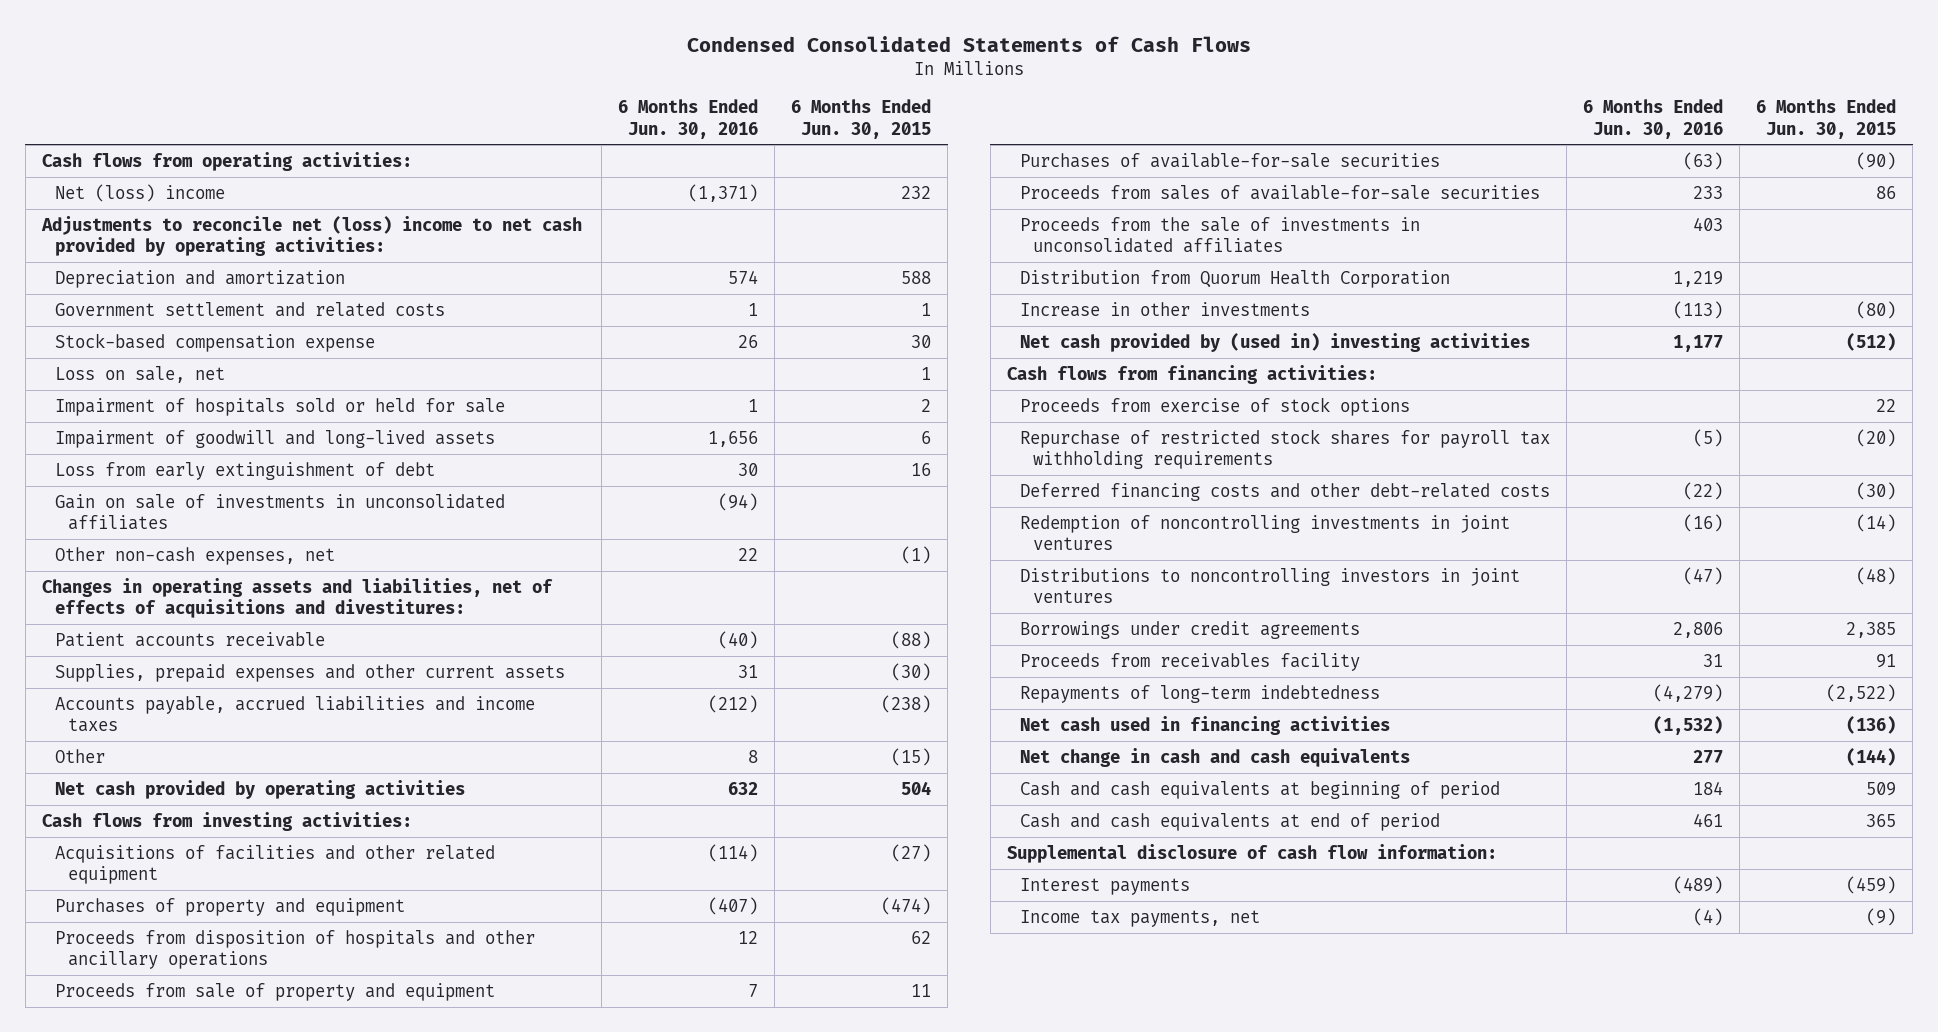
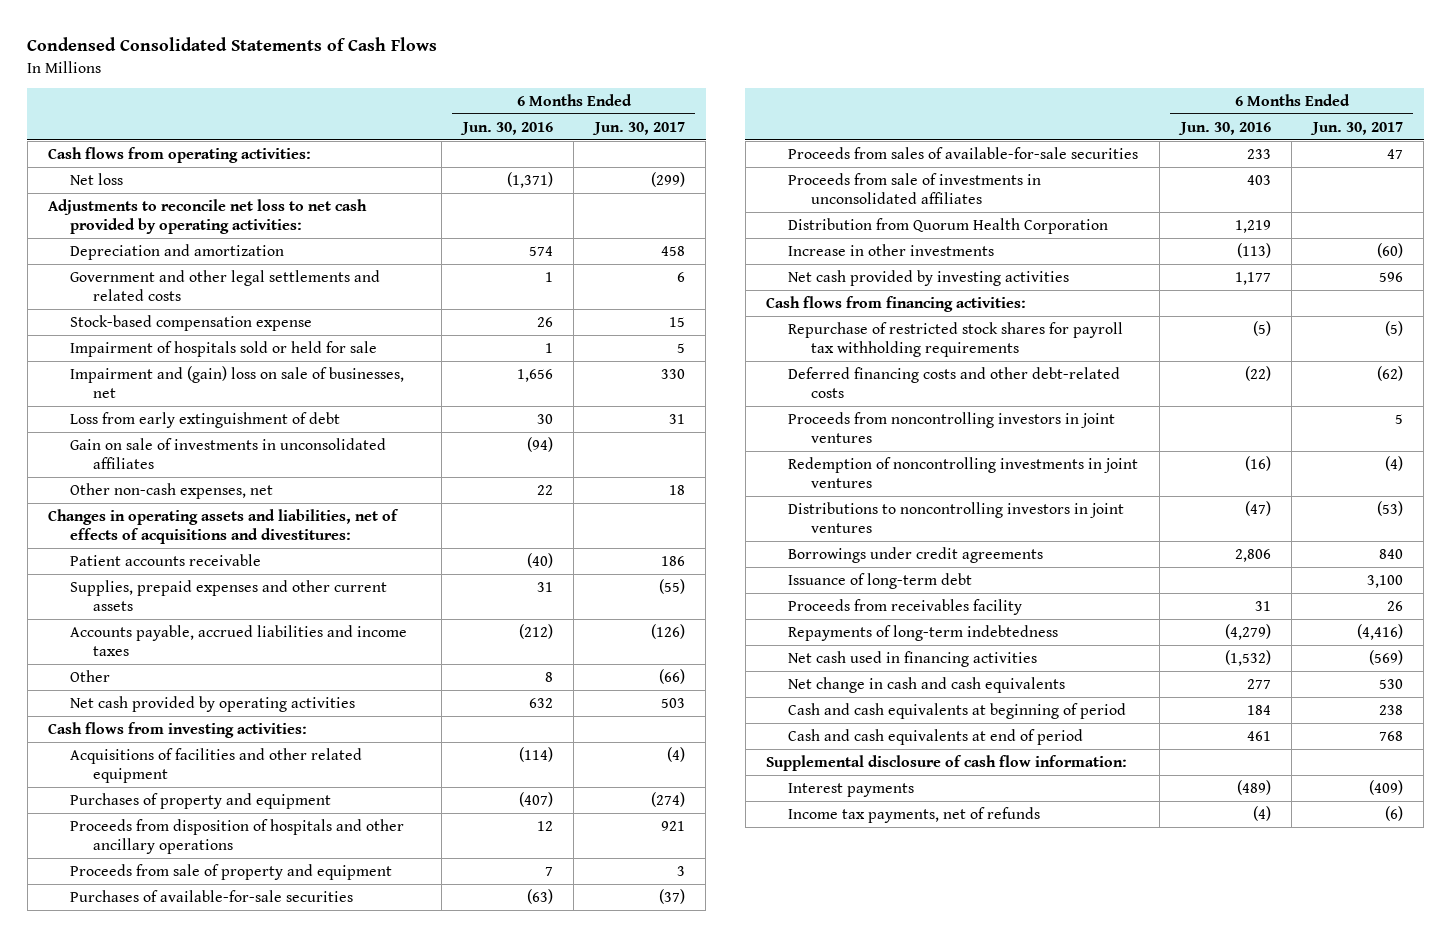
[791,99,932,139] 6 Months Ended Jun. 30, 2015 -> none
none -> [591,121,685,135] Jun. 30, 2017
[54,183,225,202] Net (loss) income -> [70,172,124,185] Net loss
[40,215,582,257] Adjustments to reconcile net (loss) income to net cash provided by operating activities: -> [48,198,368,235] Adjustments to reconcile net loss to net cash provided by operating activities:
[54,301,445,317] Government settlement and related costs -> [70,269,381,302] Government and other legal settlements and related costs
[54,365,225,383] Loss on sale, net -> none
[54,429,495,448] Impairment of goodwill and long-lived assets -> [70,365,405,399] Impairment and (gain) loss on sale of businesses, net
[1019,216,1420,254] Proceeds from the sale of investments in unconsolidated affiliates -> [788,172,1042,205] Proceeds from sale of investments in unconsolidated affiliates
[1019,332,1530,352] Net cash provided by (used in) investing activities -> [788,269,1070,286] Net cash provided by investing activities
[1019,396,1410,416] Proceeds from exercise of stock options -> none
none -> [788,411,1116,444] Proceeds from noncontrolling investors in joint ventures
none -> [788,572,973,589] Issuance of long-term debt
[1019,909,1260,927] Income tax payments, net -> [788,806,1041,823] Income tax payments, net of refunds

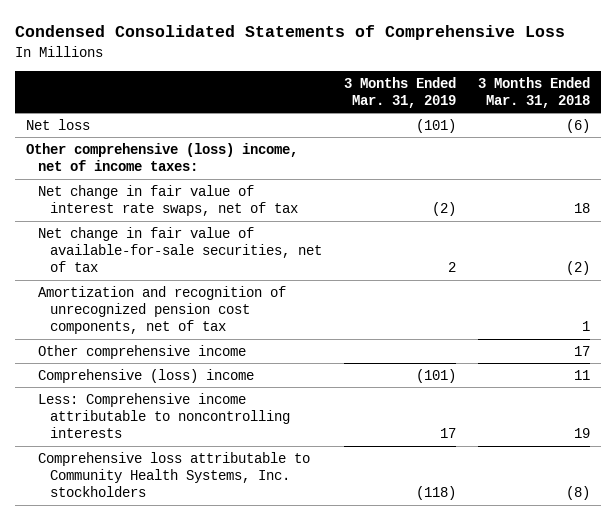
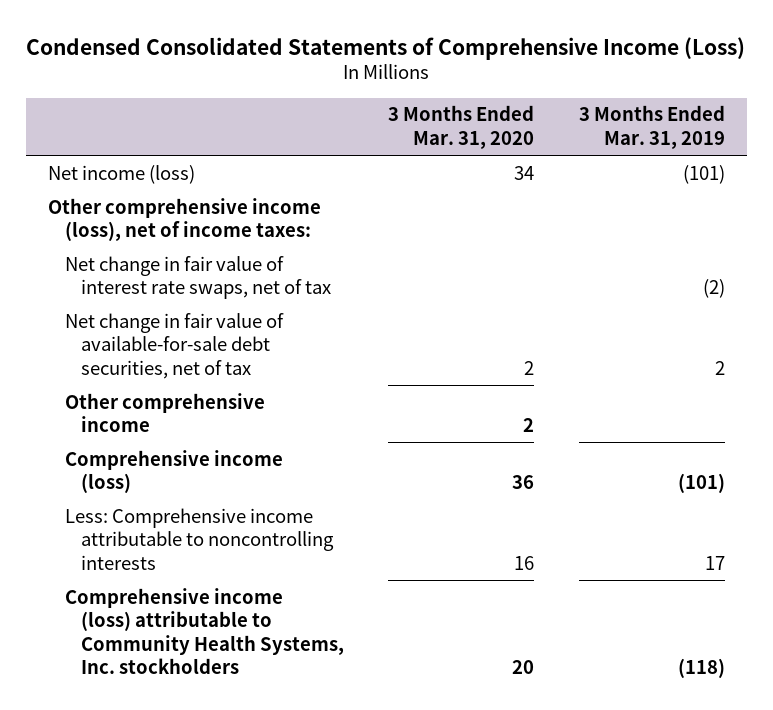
[15,25,566,41] Condensed Consolidated Statements of Comprehensive Loss -> [26,36,746,60] Condensed Consolidated Statements of Comprehensive Income (Loss)
[478,76,591,108] 3 Months Ended Mar. 31, 2018 -> none
none -> [388,105,535,149] 3 Months Ended Mar. 31, 2020
[26,118,91,130] Net loss -> [48,164,196,184] Net income (loss)
[26,142,299,172] Other comprehensive (loss) income, net of income taxes: -> [48,197,322,242] Other comprehensive income (loss), net of income taxes:
[38,285,287,335] Amortization and recognition of unrecognized pension cost components, net of tax -> none
[38,226,322,273] Net change in fair value of available-for-sale securities, net of tax -> [64,312,284,379] Net change in fair value of available-for-sale debt securities, net of tax
[38,368,255,383] Comprehensive (loss) income -> [64,449,283,494] Comprehensive income (loss)
[38,451,311,498] Comprehensive loss attributable to Community Health Systems, Inc. stockholders -> [64,587,345,675] Comprehensive income (loss) attributable to Community Health Systems, Inc. stockholders

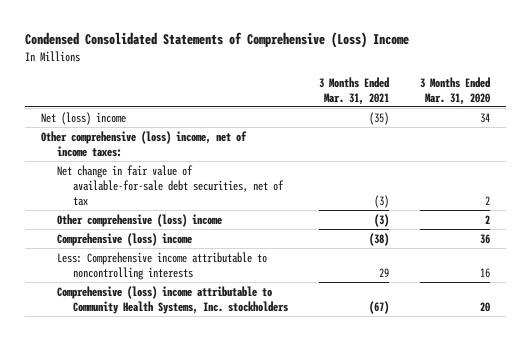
[26,36,746,60] Condensed Consolidated Statements of Comprehensive Income (Loss) -> [25,32,410,49] Condensed Consolidated Statements of Comprehensive (Loss) Income
[578,105,725,149] 3 Months Ended Mar. 31, 2019 -> none
none -> [319,76,390,105] 3 Months Ended Mar. 31, 2021
[64,255,332,300] Net change in fair value of interest rate swaps, net of tax -> none
[48,164,196,184] Net income (loss) -> [40,111,126,125] Net (loss) income
[48,197,322,242] Other comprehensive income (loss), net of income taxes: -> [40,130,247,157] Other comprehensive (loss) income, net of income taxes:
[64,392,265,433] Other comprehensive income -> [57,213,223,227] Other comprehensive (loss) income
[64,449,283,494] Comprehensive income (loss) -> [57,232,193,246] Comprehensive (loss) income
[64,587,345,675] Comprehensive income (loss) attributable to Community Health Systems, Inc. stockholders -> [57,285,289,314] Comprehensive (loss) income attributable to Community Health Systems, Inc. stockholders

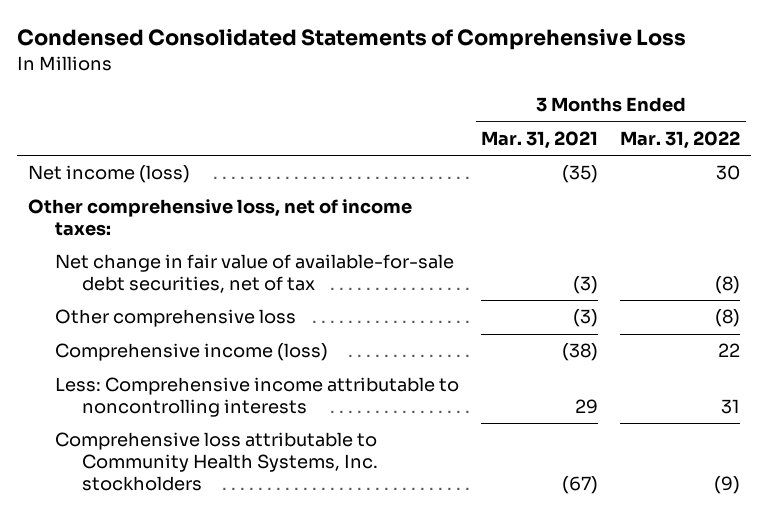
[25,32,410,49] Condensed Consolidated Statements of Comprehensive (Loss) Income -> [17,28,687,51] Condensed Consolidated Statements of Comprehensive Loss
[420,76,491,105] 3 Months Ended Mar. 31, 2020 -> none
none -> [620,131,741,150] Mar. 31, 2022
[40,111,126,125] Net (loss) income -> [28,165,191,184] Net income (loss)
[40,130,247,157] Other comprehensive (loss) income, net of income taxes: -> [28,199,413,237] Other comprehensive loss, net of income taxes:
[57,213,223,227] Other comprehensive (loss) income -> [55,309,297,328] Other comprehensive loss
[57,232,193,246] Comprehensive (loss) income -> [55,343,329,362] Comprehensive income (loss)
[57,285,289,314] Comprehensive (loss) income attributable to Community Health Systems, Inc. stockholders -> [55,432,378,491] Comprehensive loss attributable to Community Health Systems, Inc. stockholders

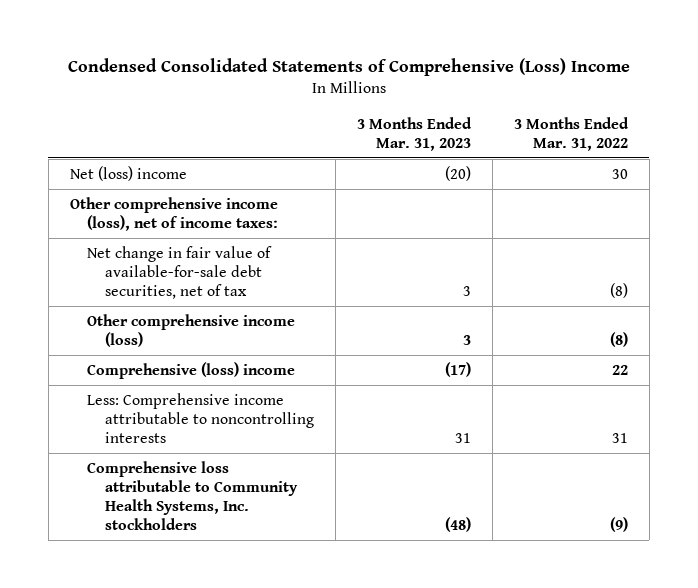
[17,28,687,51] Condensed Consolidated Statements of Comprehensive Loss -> [67,58,630,77] Condensed Consolidated Statements of Comprehensive (Loss) Income
[481,131,599,150] Mar. 31, 2021 -> none
none -> [356,116,472,151] 3 Months Ended Mar. 31, 2023
[28,165,191,184] Net income (loss) -> [69,165,187,181] Net (loss) income
[28,199,413,237] Other comprehensive loss, net of income taxes: -> [69,196,279,231] Other comprehensive income (loss), net of income taxes:
[55,309,297,328] Other comprehensive loss -> [87,313,296,347] Other comprehensive income (loss)
[55,343,329,362] Comprehensive income (loss) -> [87,361,296,379] Comprehensive (loss) income

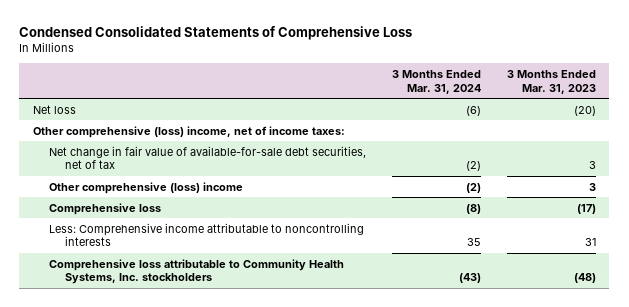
[67,58,630,77] Condensed Consolidated Statements of Comprehensive (Loss) Income -> [19,25,413,40] Condensed Consolidated Statements of Comprehensive Loss
[513,116,629,151] 3 Months Ended Mar. 31, 2022 -> none
none -> [391,69,481,94] 3 Months Ended Mar. 31, 2024
[69,165,187,181] Net (loss) income -> [32,104,76,114] Net loss
[69,196,279,231] Other comprehensive income (loss), net of income taxes: -> [32,125,345,138] Other comprehensive (loss) income, net of income taxes:
[87,313,296,347] Other comprehensive income (loss) -> [48,181,243,194] Other comprehensive (loss) income
[87,361,296,379] Comprehensive (loss) income -> [48,202,161,215] Comprehensive loss

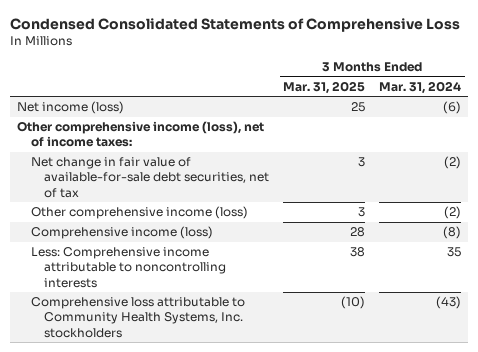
[507,69,597,94] 3 Months Ended Mar. 31, 2023 -> none
none -> [283,80,366,94] Mar. 31, 2025
[32,104,76,114] Net loss -> [16,101,124,115] Net income (loss)
[32,125,345,138] Other comprehensive (loss) income, net of income taxes: -> [16,121,264,148] Other comprehensive income (loss), net of income taxes:
[48,181,243,194] Other comprehensive (loss) income -> [30,206,248,220] Other comprehensive income (loss)
[48,202,161,215] Comprehensive loss -> [30,226,213,240] Comprehensive income (loss)

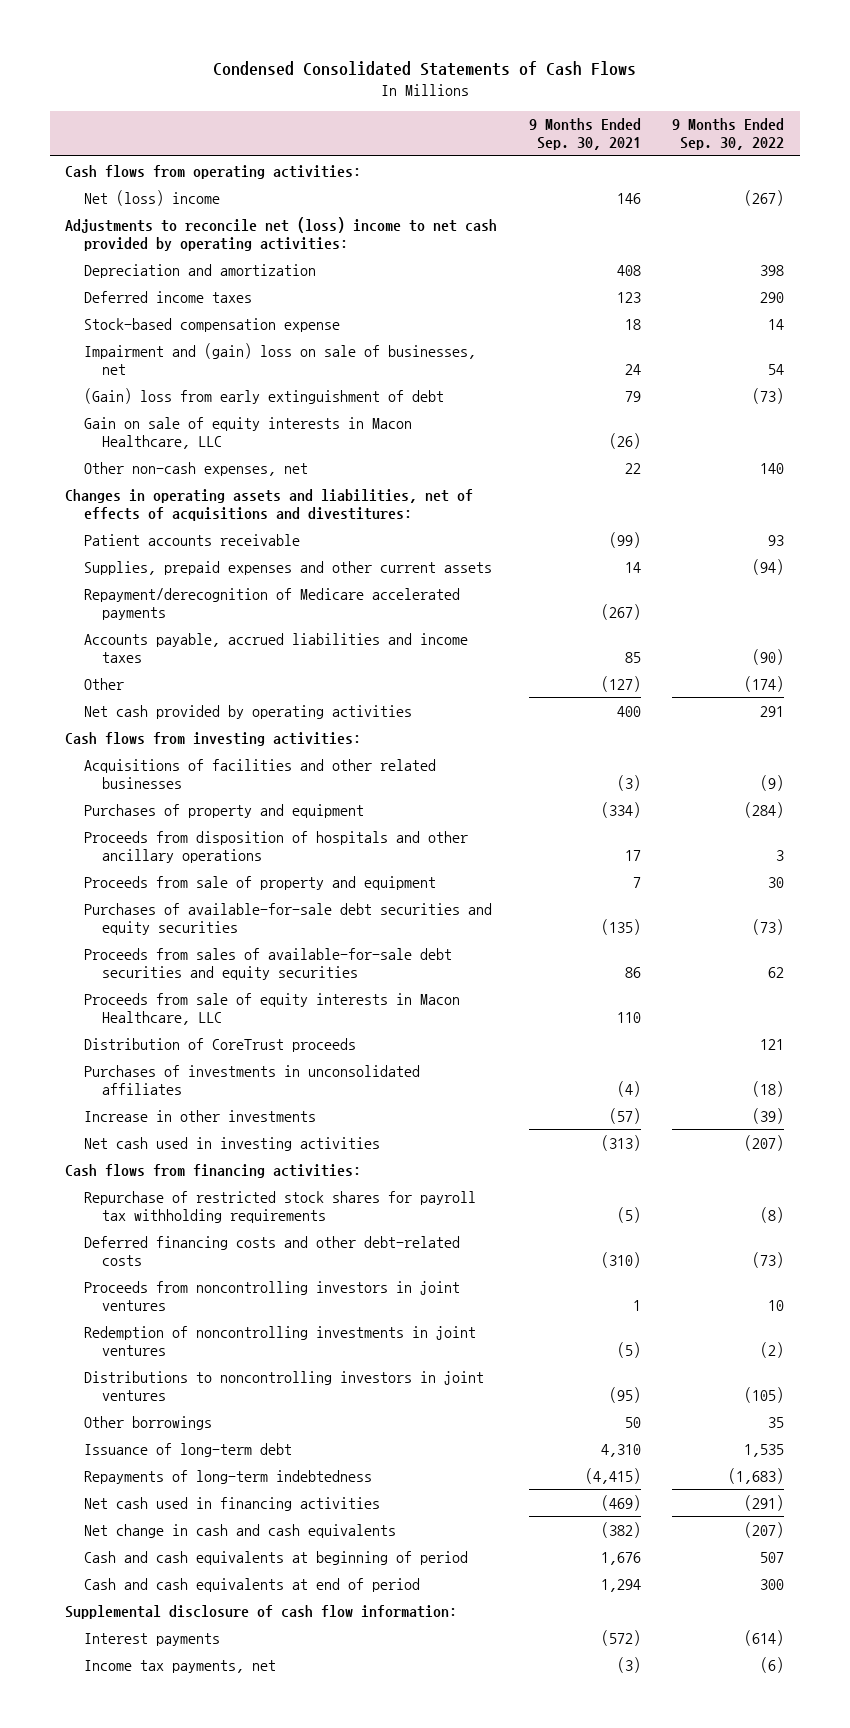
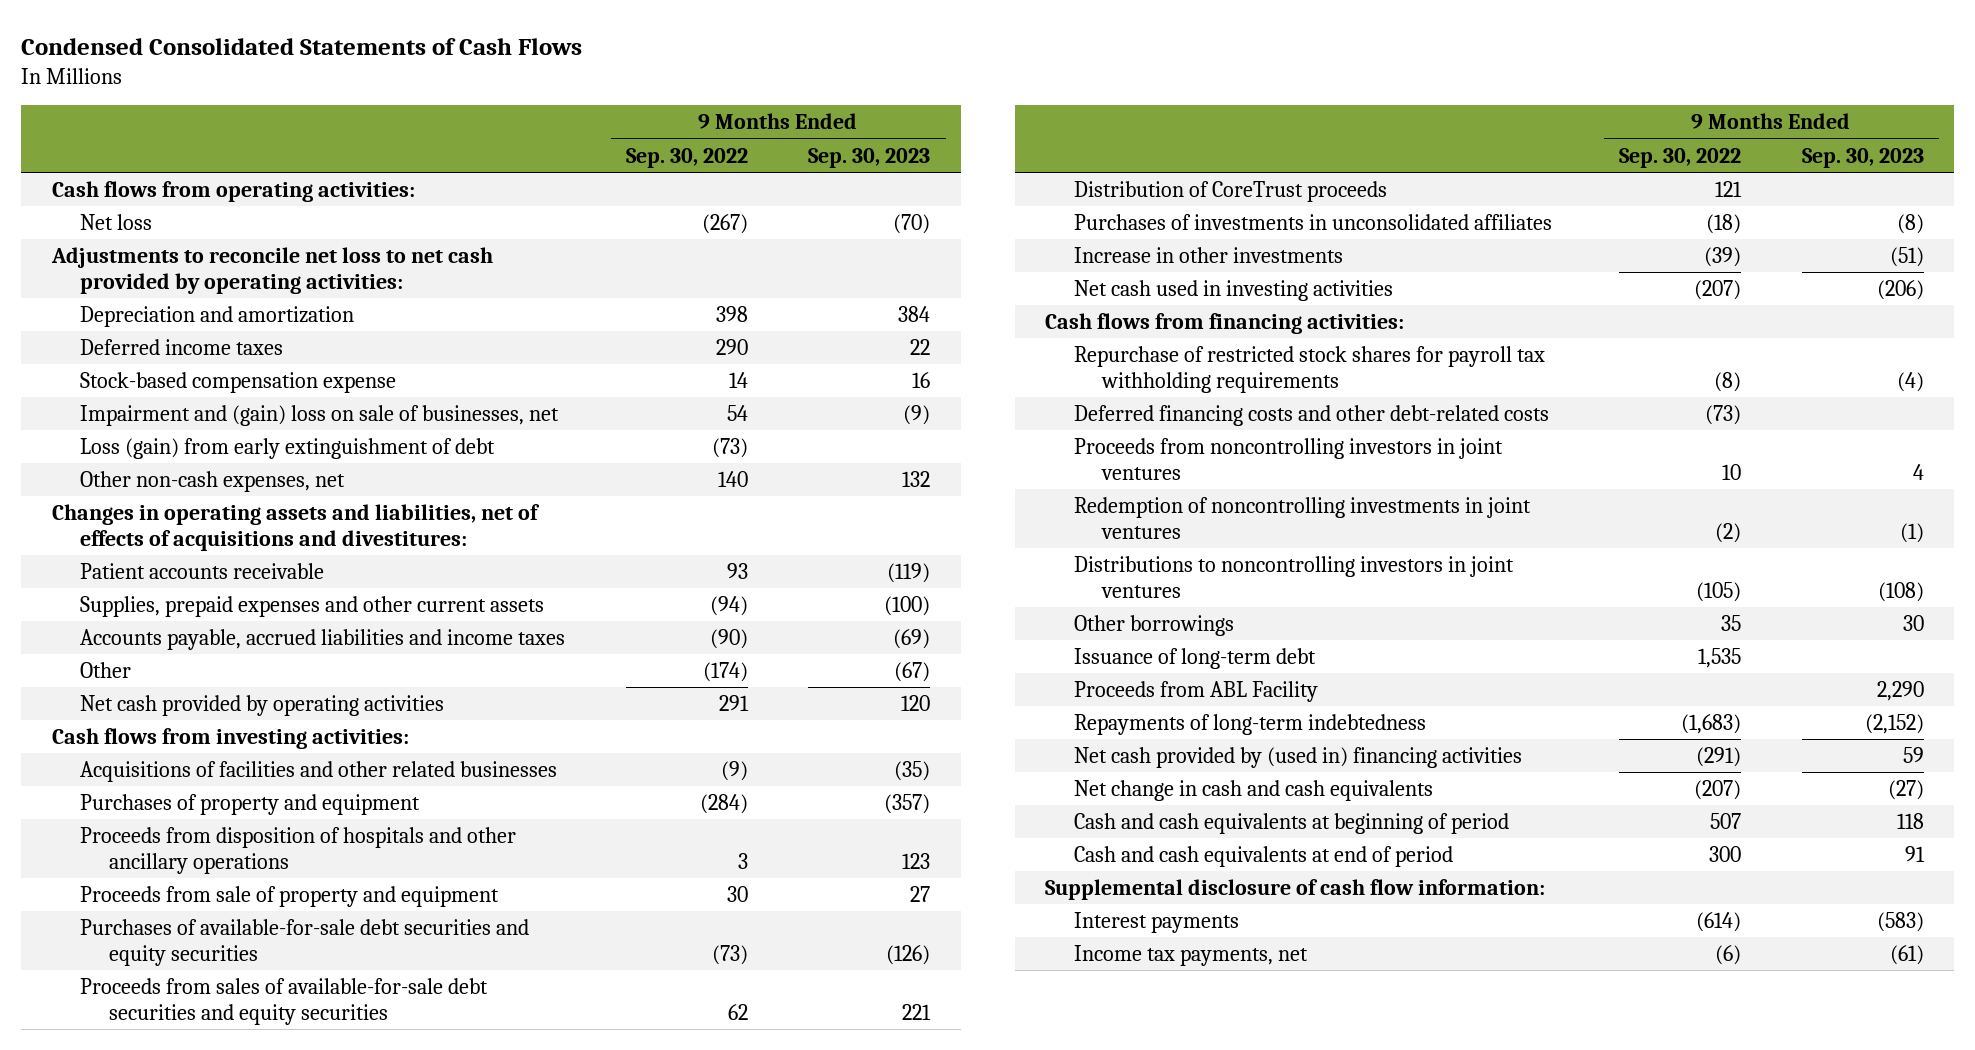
[528,118,641,151] 9 Months Ended Sep. 30, 2021 -> none
none -> [808,147,931,168] Sep. 30, 2023
[83,189,220,206] Net (loss) income -> [80,214,153,231] Net loss
[65,216,498,251] Adjustments to reconcile net (loss) income to net cash provided by operating activities: -> [50,247,493,294] Adjustments to reconcile net loss to net cash provided by operating activities:
[83,416,412,449] Gain on sale of equity interests in Macon Healthcare, LLC -> none
[83,387,444,404] (Gain) loss from early extinguishment of debt -> [80,438,496,460] Loss (gain) from early extinguishment of debt
[83,587,460,620] Repayment/derecognition of Medicare accelerated payments -> none
[83,992,460,1025] Proceeds from sale of equity interests in Macon Healthcare, LLC -> none
none -> [1073,681,1318,703] Proceeds from ABL Facility
[83,1496,380,1511] Net cash used in financing activities -> [1073,747,1522,769] Net cash provided by (used in) financing activities

